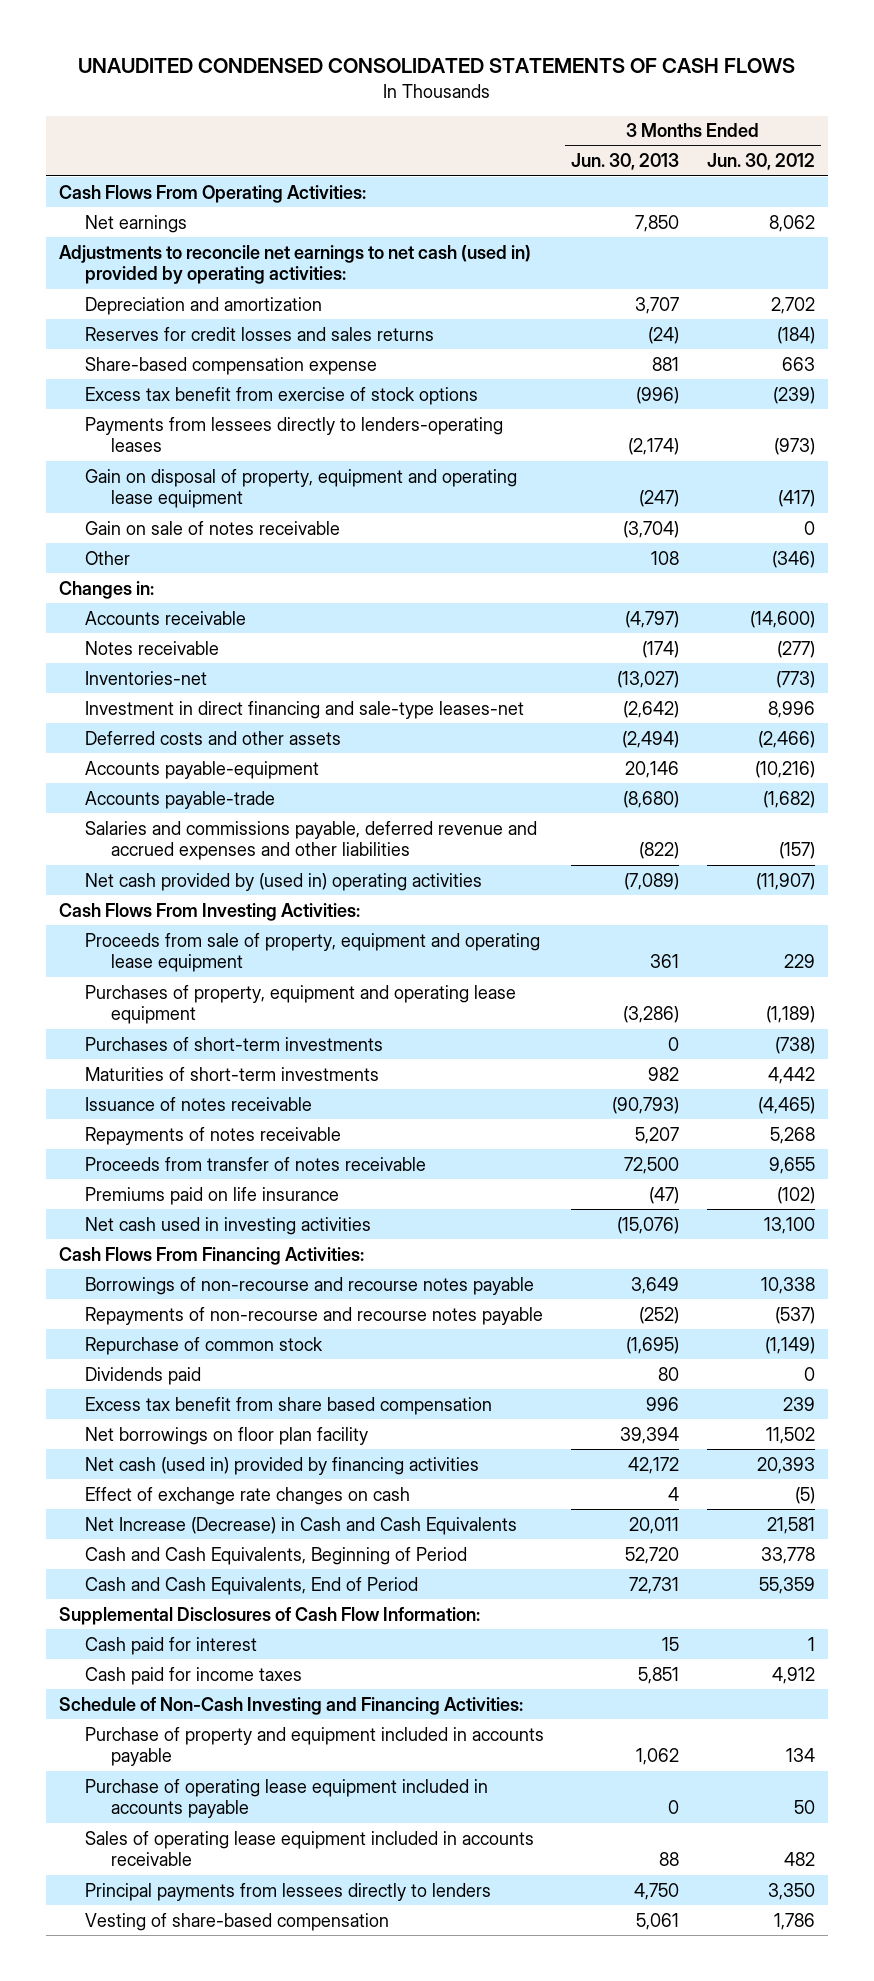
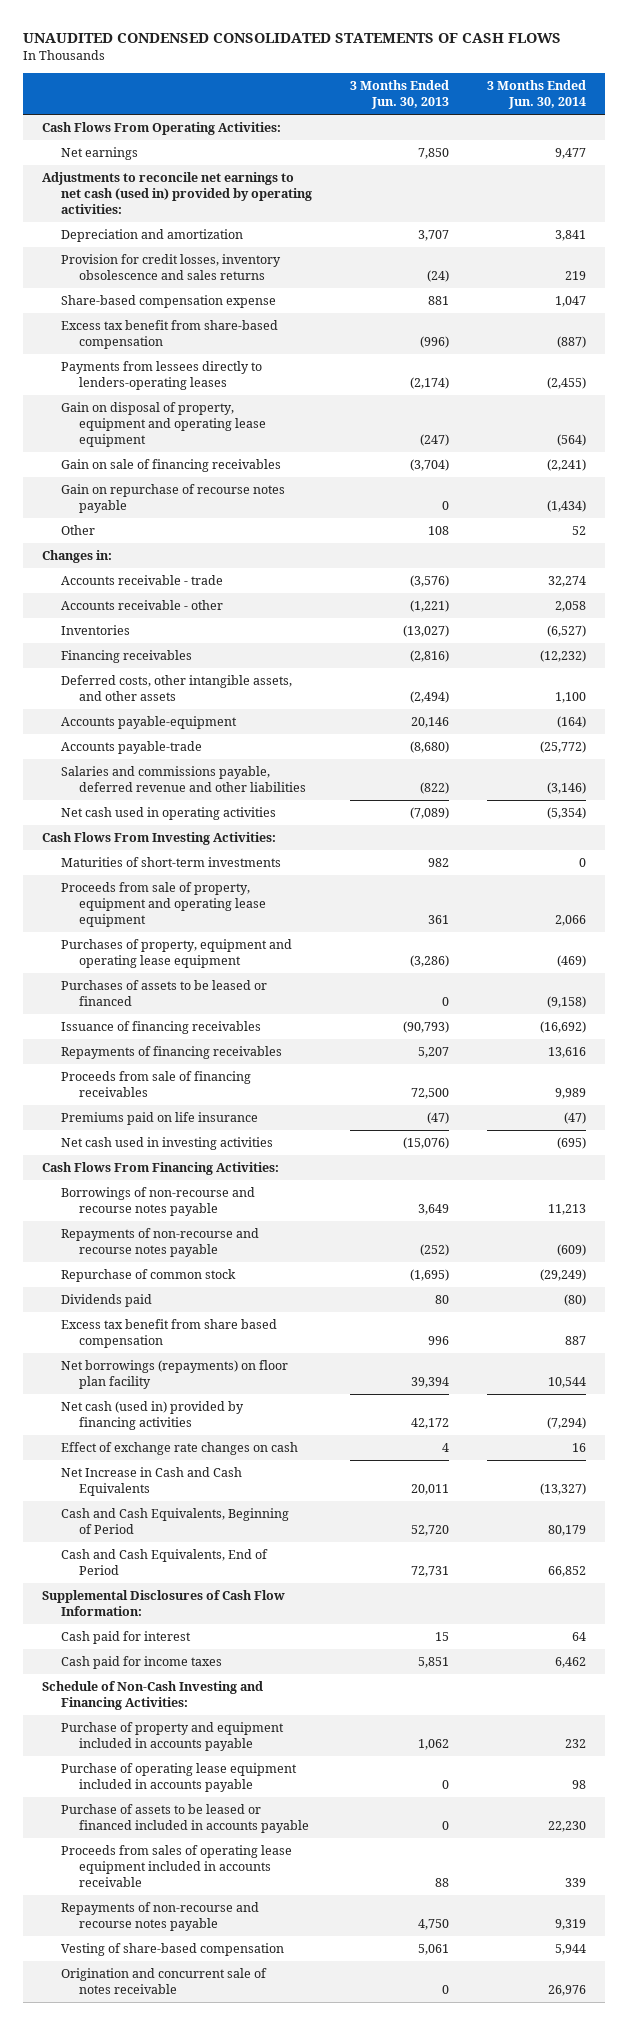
[706,153,815,171] Jun. 30, 2012 -> none
none -> [486,79,586,109] 3 Months Ended Jun. 30, 2014
[85,326,435,341] Reserves for credit losses and sales returns -> [60,254,281,281] Provision for credit losses, inventory obsolescence and sales returns
[85,386,479,405] Excess tax benefit from exercise of stock options -> [60,320,278,350] Excess tax benefit from share-based compensation
[85,520,341,535] Gain on sale of notes receivable -> [60,459,281,473] Gain on sale of financing receivables
none -> [60,484,285,514] Gain on repurchase of recourse notes payable
[85,640,220,655] Notes receivable -> none
[85,700,525,719] Investment in direct financing and sale-type leases-net -> none
[85,610,247,625] Accounts receivable -> [60,575,223,586] Accounts receivable - trade
[625,610,680,628] (4,797) -> [409,575,449,588] (3,576)
none -> [60,600,223,611] Accounts receivable - other
[85,670,208,685] Inventories-net -> [60,625,130,636] Inventories
none -> [60,650,192,664] Financing receivables
[85,730,342,745] Deferred costs and other assets -> [60,675,292,702] Deferred costs, other intangible assets, and other assets
[85,820,538,861] Salaries and commissions payable, deferred revenue and accrued expenses and other liabilities -> [60,766,307,793] Salaries and commissions payable, deferred revenue and other liabilities
[85,872,483,891] Net cash provided by (used in) operating activities -> [60,807,276,821] Net cash used in operating activities
[85,1066,380,1081] Maturities of short-term investments -> [60,857,281,868] Maturities of short-term investments
[85,1036,384,1051] Purchases of short-term investments -> none
none -> [60,980,267,1007] Purchases of assets to be leased or financed
[85,1096,313,1111] Issuance of notes receivable -> [60,1021,261,1035] Issuance of financing receivables
[85,1126,342,1145] Repayments of notes receivable -> [60,1046,282,1060] Repayments of financing receivables
[85,1156,427,1171] Proceeds from transfer of notes receivable -> [60,1071,251,1098] Proceeds from sale of financing receivables
[85,1426,369,1445] Net borrowings on floor plan facility -> [60,1360,288,1390] Net borrowings (repayments) on floor plan facility
[85,1516,518,1535] Net Increase (Decrease) in Cash and Cash Equivalents -> [60,1467,242,1497] Net Increase in Cash and Cash Equivalents
none -> [60,1804,310,1834] Purchase of assets to be leased or financed included in accounts payable
[85,1830,535,1867] Sales of operating lease equipment included in accounts receivable -> [60,1845,292,1888] Proceeds from sales of operating lease equipment included in accounts receivable
[85,1882,492,1901] Principal payments from lessees directly to lenders -> [60,1902,259,1932] Repayments of non-recourse and recourse notes payable
none -> [60,1968,267,1995] Origination and concurrent sale of notes receivable

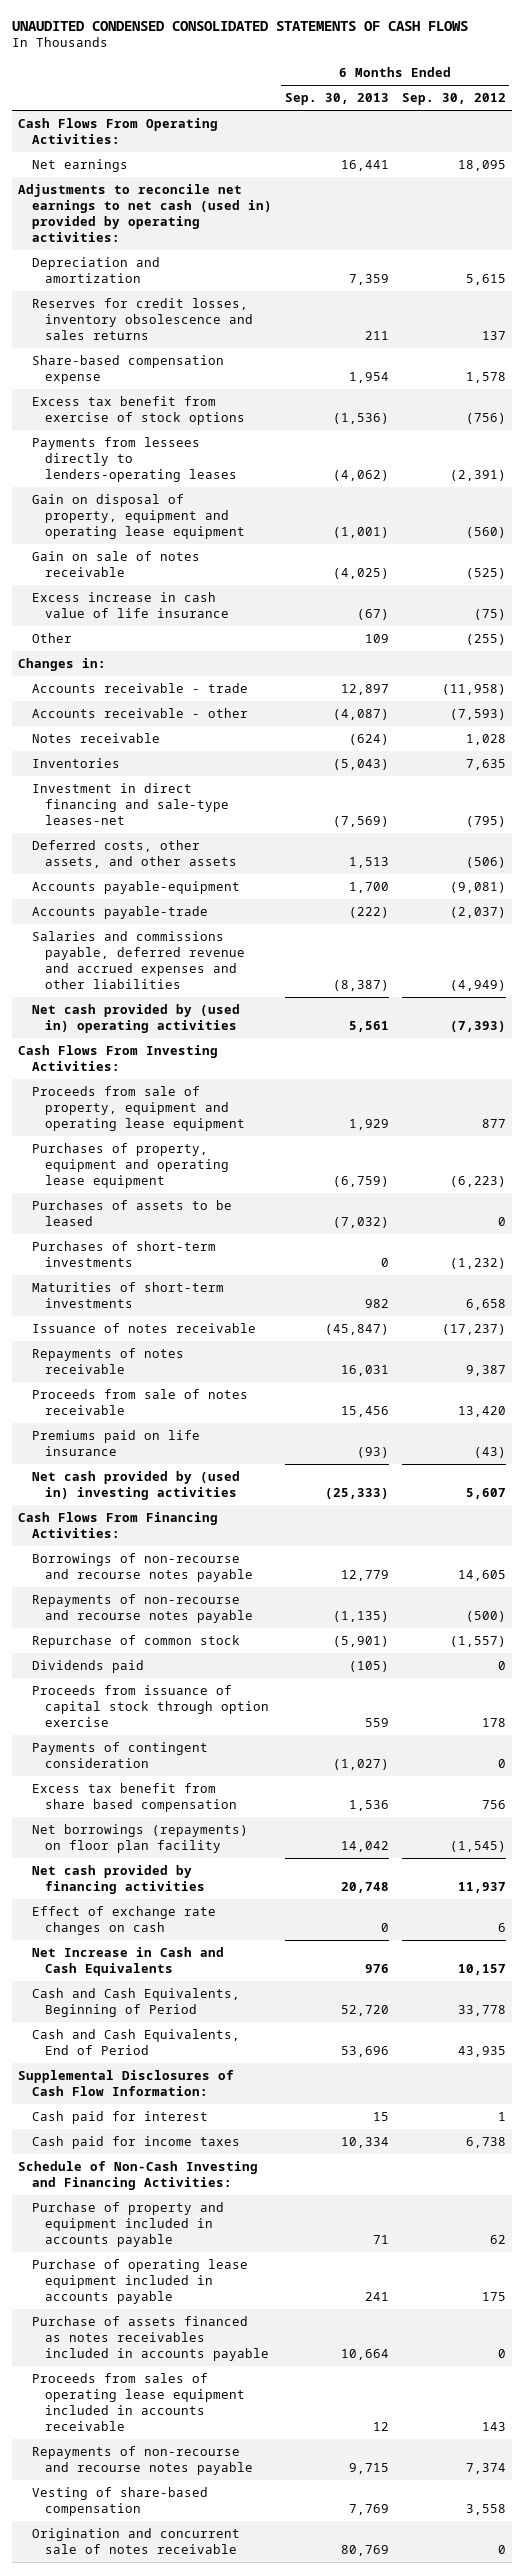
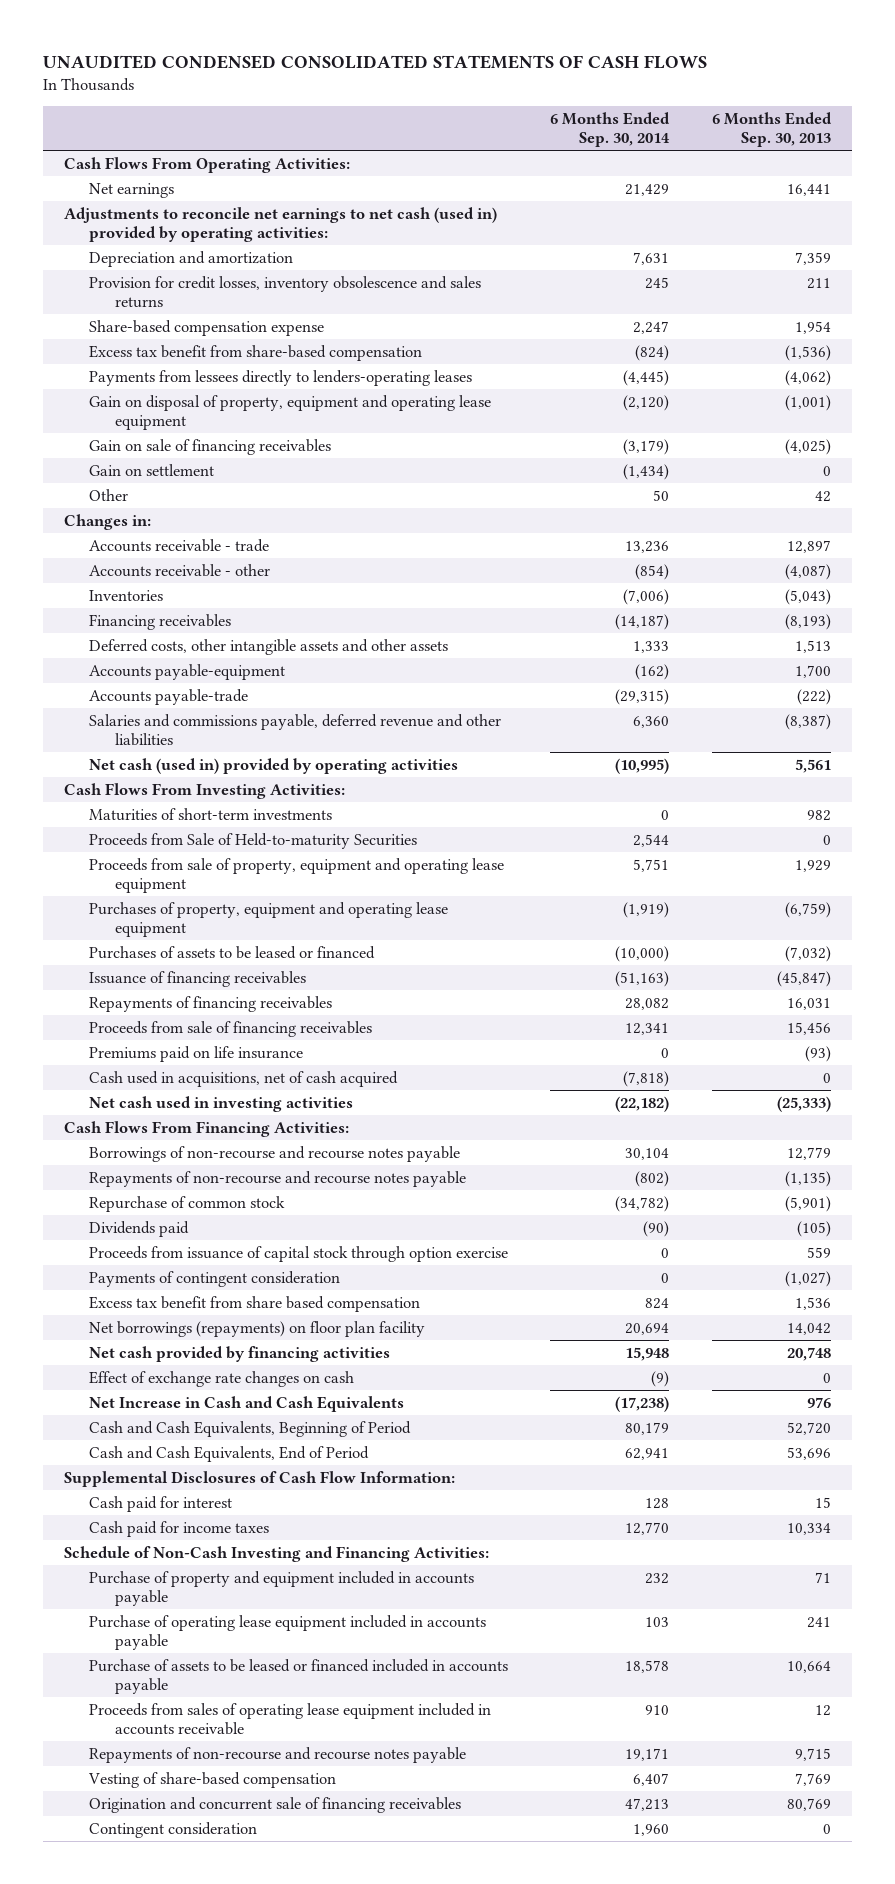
[401,93,506,106] Sep. 30, 2012 -> none
none -> [550,112,671,148] 6 Months Ended Sep. 30, 2014
[31,298,254,340] Reserves for credit losses, inventory obsolescence and sales returns -> [89,275,482,308] Provision for credit losses, inventory obsolescence and sales returns
[31,396,246,426] Excess tax benefit from exercise of stock options -> [89,344,423,361] Excess tax benefit from share-based compensation
[31,592,230,619] Excess increase in cash value of life insurance -> none
[31,551,200,578] Gain on sale of notes receivable -> [89,438,332,455] Gain on sale of financing receivables
none -> [89,463,215,476] Gain on settlement
[364,634,389,644] 109 -> [814,490,831,502] 42
[31,733,160,744] Notes receivable -> none
[31,783,230,825] Investment in direct financing and sale-type leases-net -> none
none -> [89,613,232,630] Financing receivables
[31,840,238,869] Deferred costs, other assets, and other assets -> [89,638,449,655] Deferred costs, other intangible assets and other assets
[31,931,246,989] Salaries and commissions payable, deferred revenue and accrued expenses and other liabilities -> [89,713,502,746] Salaries and commissions payable, deferred revenue and other liabilities
[31,1004,240,1034] Net cash provided by (used in) operating activities -> [89,757,459,774] Net cash (used in) provided by operating activities
[31,1282,224,1309] Maturities of short-term investments -> [89,807,333,821] Maturities of short-term investments
none -> [89,832,418,849] Proceeds from Sale of Held-to-maturity Securities
[31,1241,216,1268] Purchases of short-term investments -> none
[31,1200,232,1227] Purchases of assets to be leased -> [89,945,376,959] Purchases of assets to be leased or financed
[31,1323,256,1334] Issuance of notes receivable -> [89,970,307,987] Issuance of financing receivables
[31,1348,184,1375] Repayments of notes receivable -> [89,995,333,1012] Repayments of financing receivables
[31,1389,248,1416] Proceeds from sale of notes receivable -> [89,1020,373,1037] Proceeds from sale of financing receivables
none -> [89,1070,399,1087] Cash used in acquisitions, net of cash acquired
[31,1471,240,1501] Net cash provided by (used in) investing activities -> [89,1095,354,1112] Net cash used in investing activities
[31,2316,270,2361] Purchase of assets financed as notes receivables included in accounts payable -> [89,1658,509,1694] Purchase of assets to be leased or financed included in accounts payable
[31,2528,240,2555] Origination and concurrent sale of notes receivable -> [89,1796,462,1813] Origination and concurrent sale of financing receivables
none -> [89,1821,258,1838] Contingent consideration

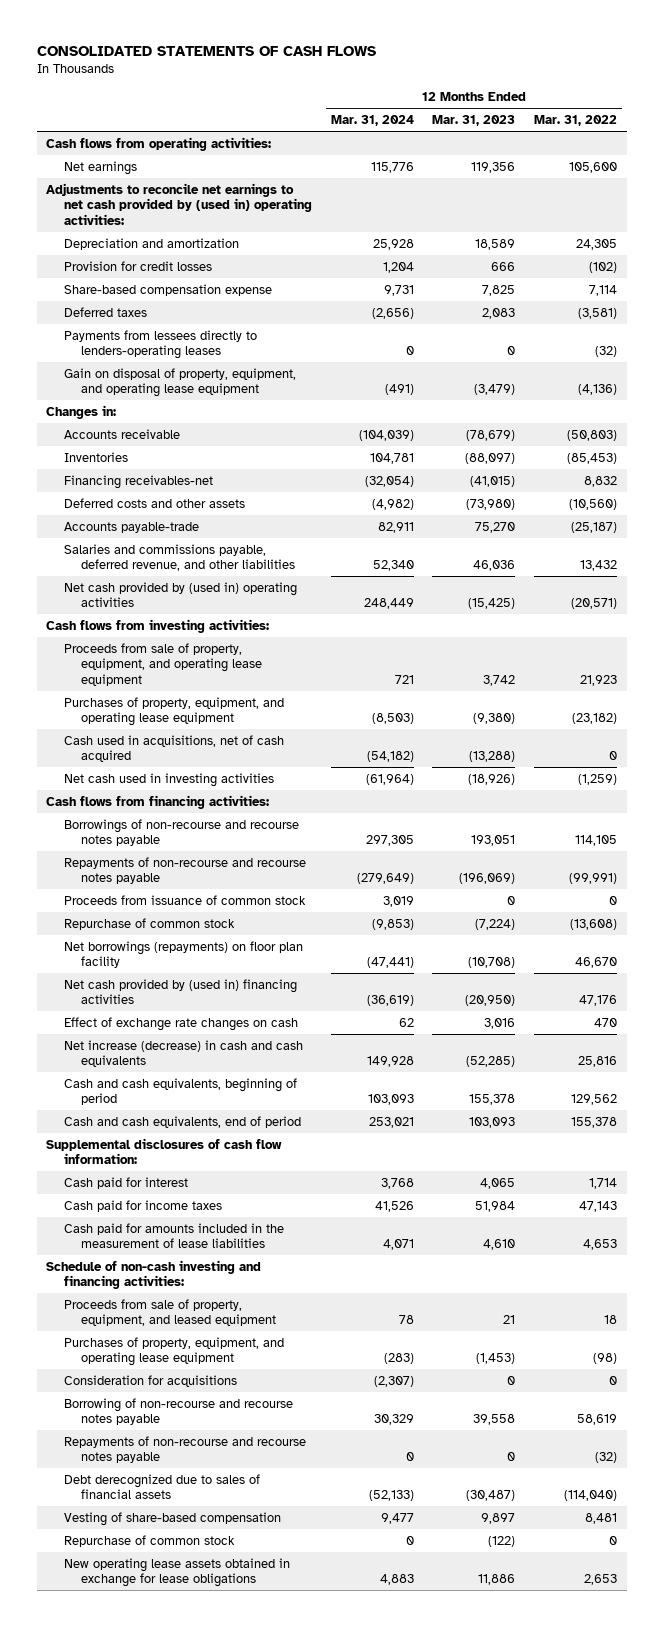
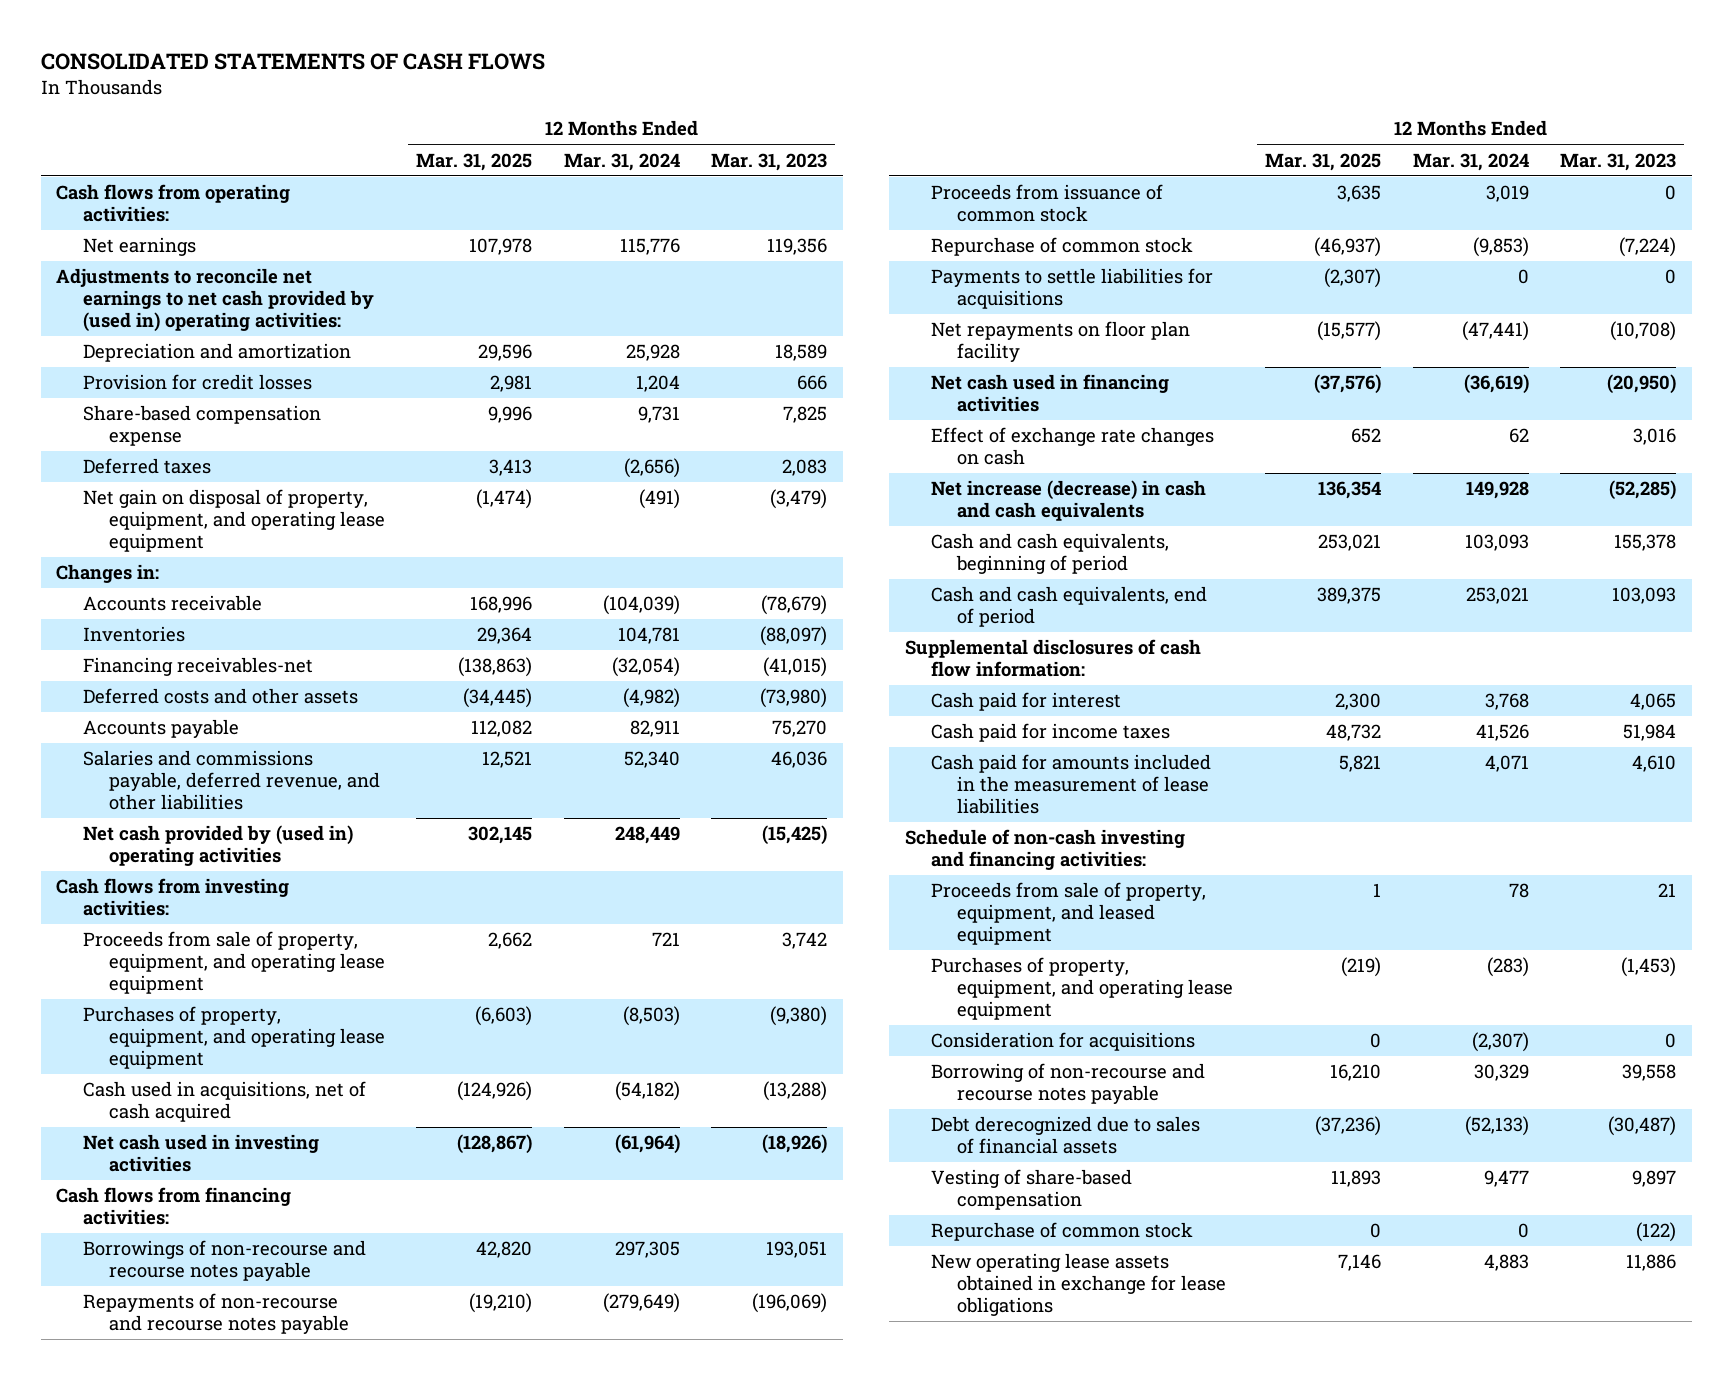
[534,115,618,127] Mar. 31, 2022 -> none
none -> [416,152,533,171] Mar. 31, 2025
[63,329,257,360] Payments from lessees directly to lenders-operating leases -> none
[63,367,296,398] Gain on disposal of property, equipment, and operating lease equipment -> [82,489,385,552] Net gain on disposal of property, equipment, and operating lease equipment
[63,521,199,533] Accounts payable-trade -> [82,719,239,739] Accounts payable
none -> [931,268,1214,309] Payments to settle liabilities for acquisitions
[63,940,303,969] Net borrowings (repayments) on floor plan facility -> [931,321,1191,362] Net repayments on floor plan facility
[63,978,297,1005] Net cash provided by (used in) financing activities -> [931,374,1170,412] Net cash used in financing activities
[63,1435,306,1464] Repayments of non-recourse and recourse notes payable -> none

